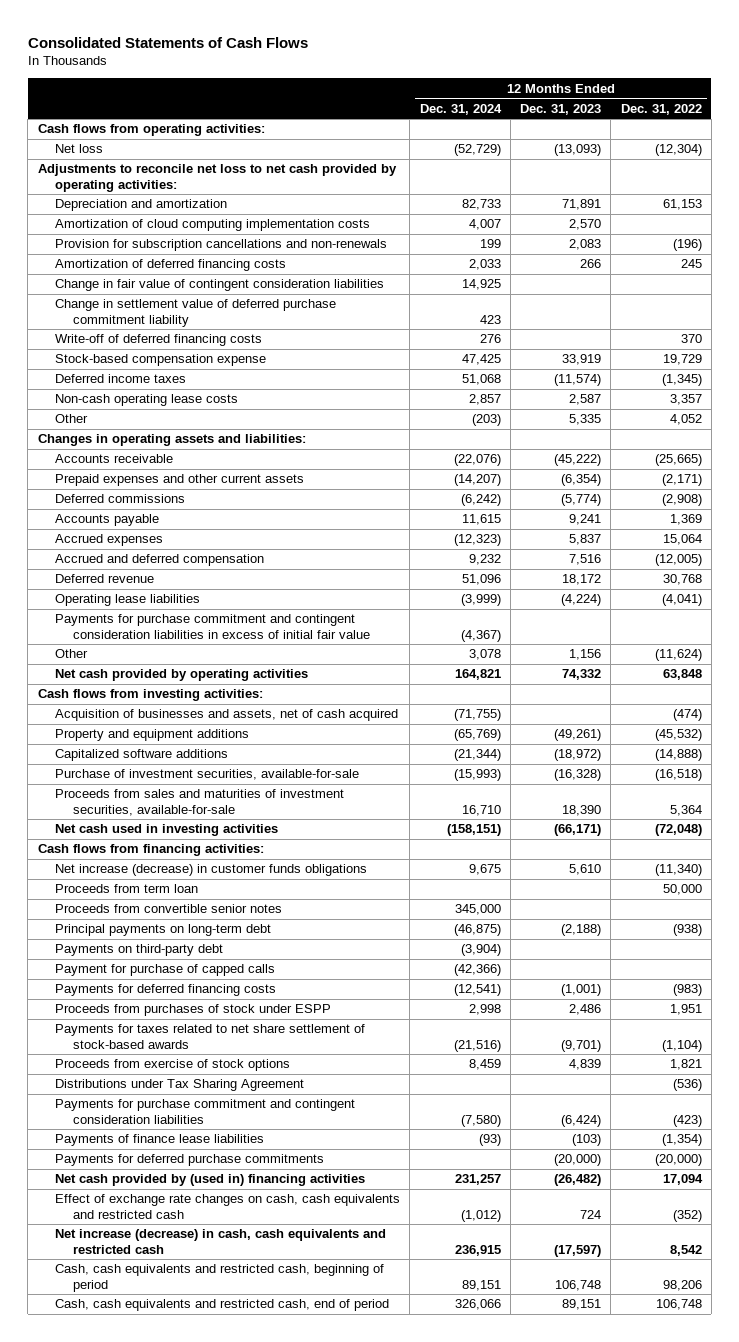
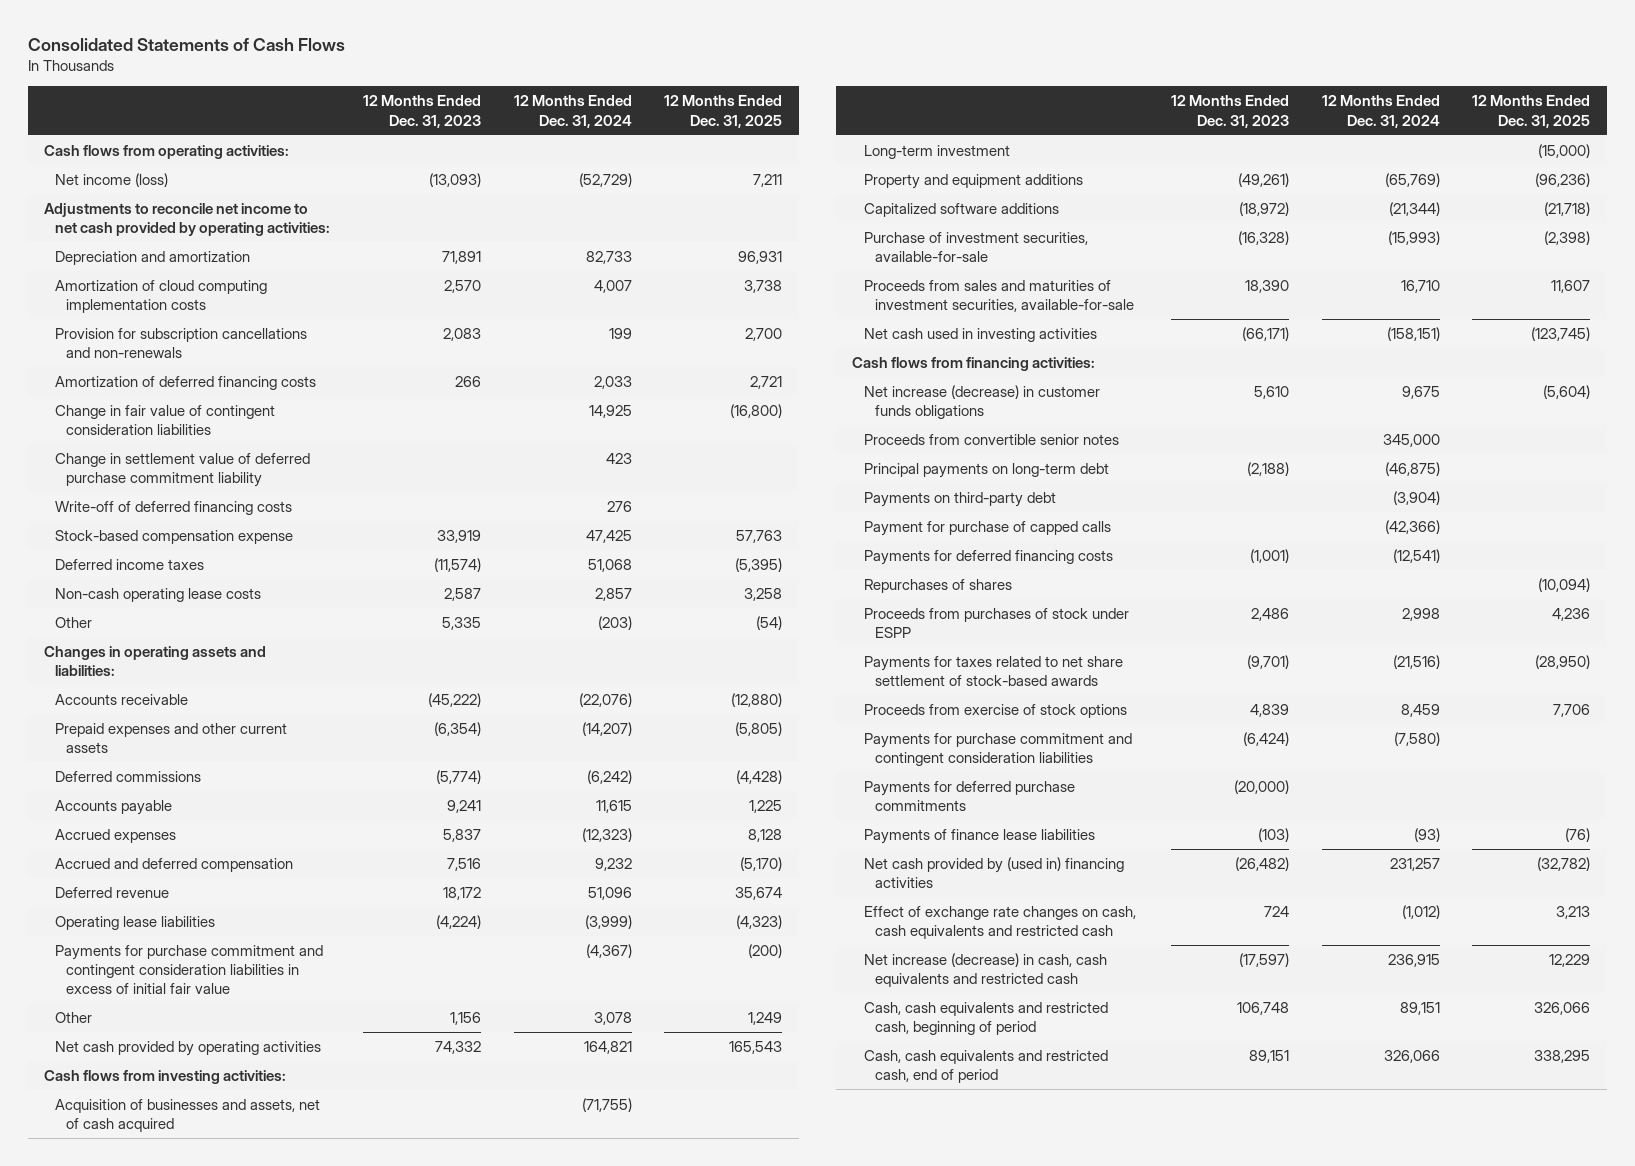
[620,103,702,115] Dec. 31, 2022 -> none
none -> [664,95,783,128] 12 Months Ended Dec. 31, 2025
[55,144,104,154] Net loss -> [55,172,169,187] Net income (loss)
[37,164,397,192] Adjustments to reconcile net loss to net cash provided by operating activities: -> [44,202,331,237] Adjustments to reconcile net income to net cash provided by operating activities:
none -> [863,144,1010,159] Long-term investment
[55,884,199,894] Proceeds from term loan -> none
none -> [863,578,1012,593] Repurchases of shares
[55,1079,305,1092] Distributions under Tax Sharing Agreement -> none
[55,1134,265,1147] Payments of finance lease liabilities -> [863,828,1095,844] Payments of finance lease liabilities

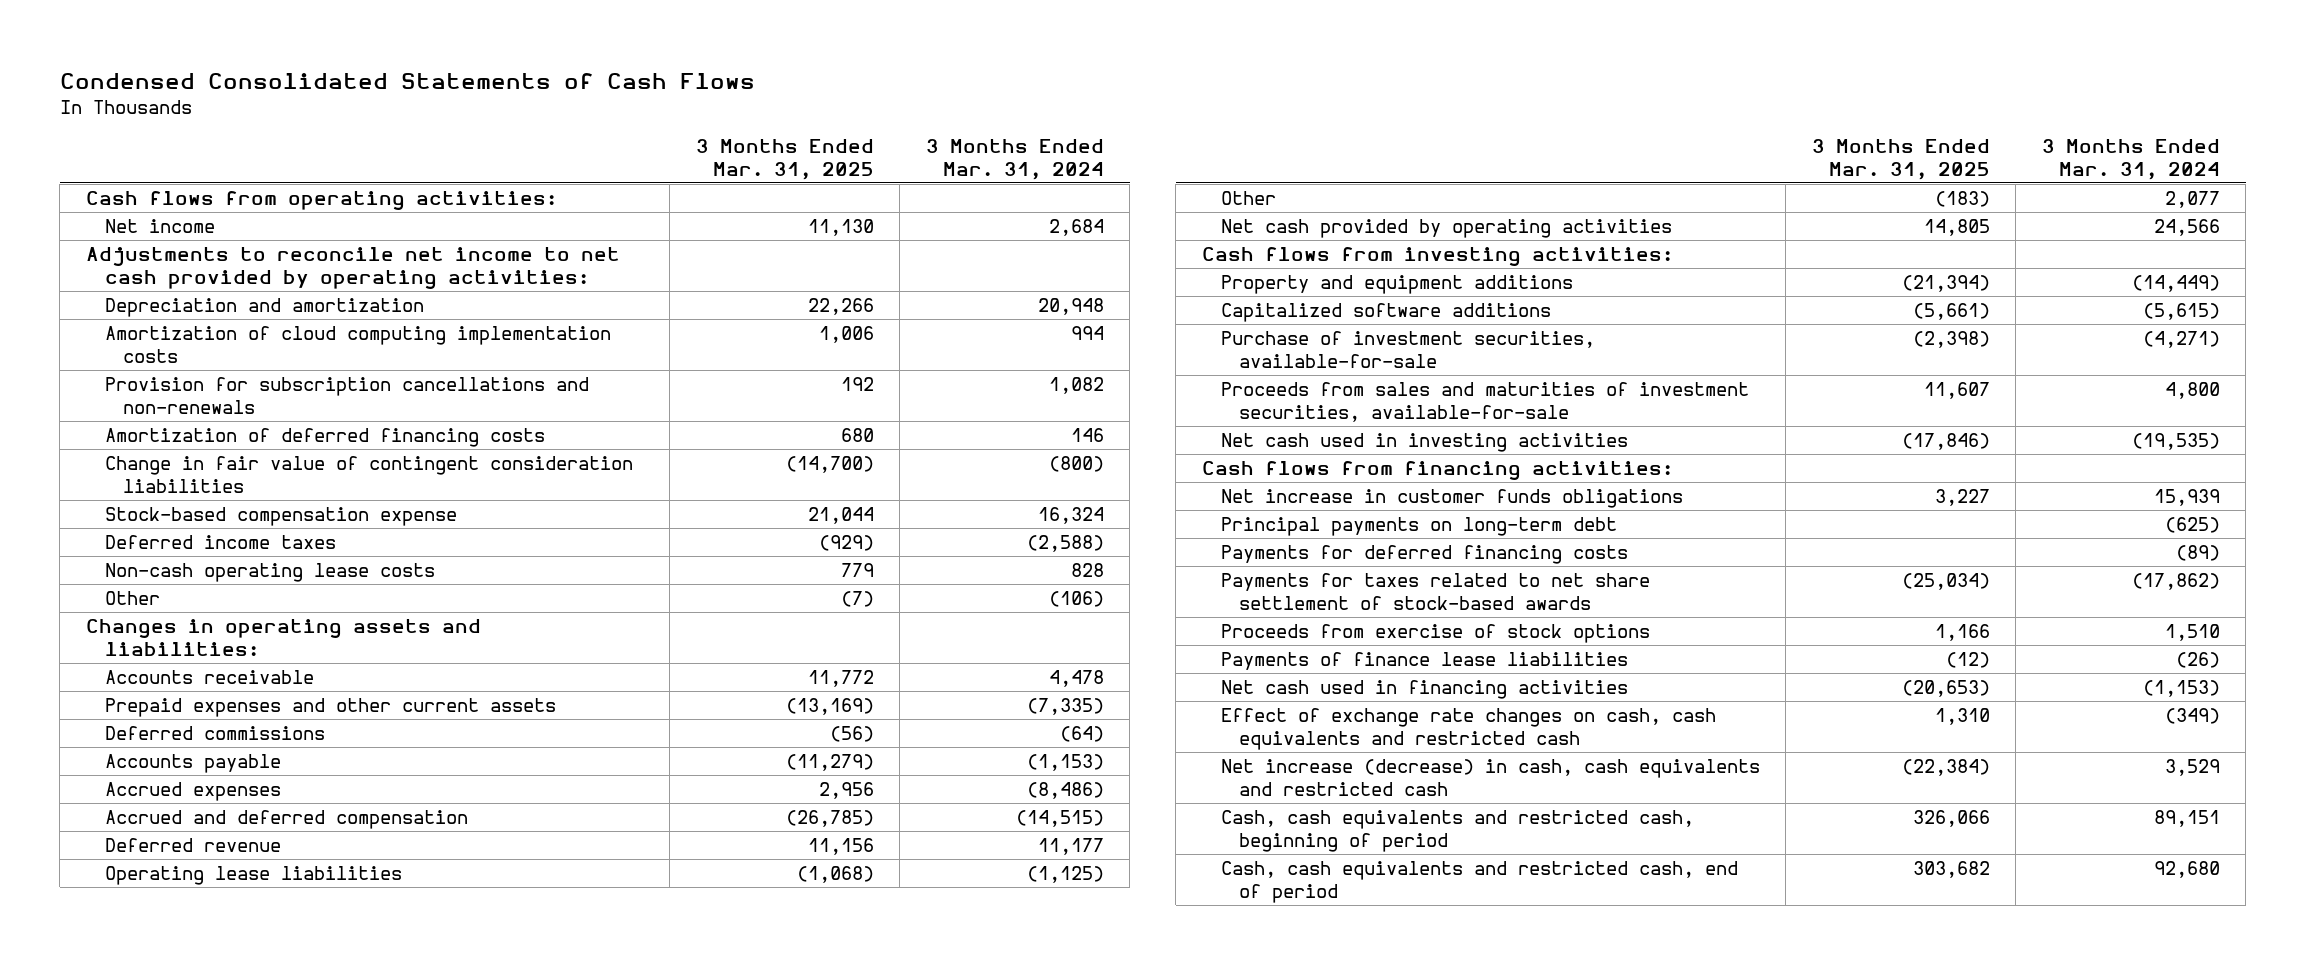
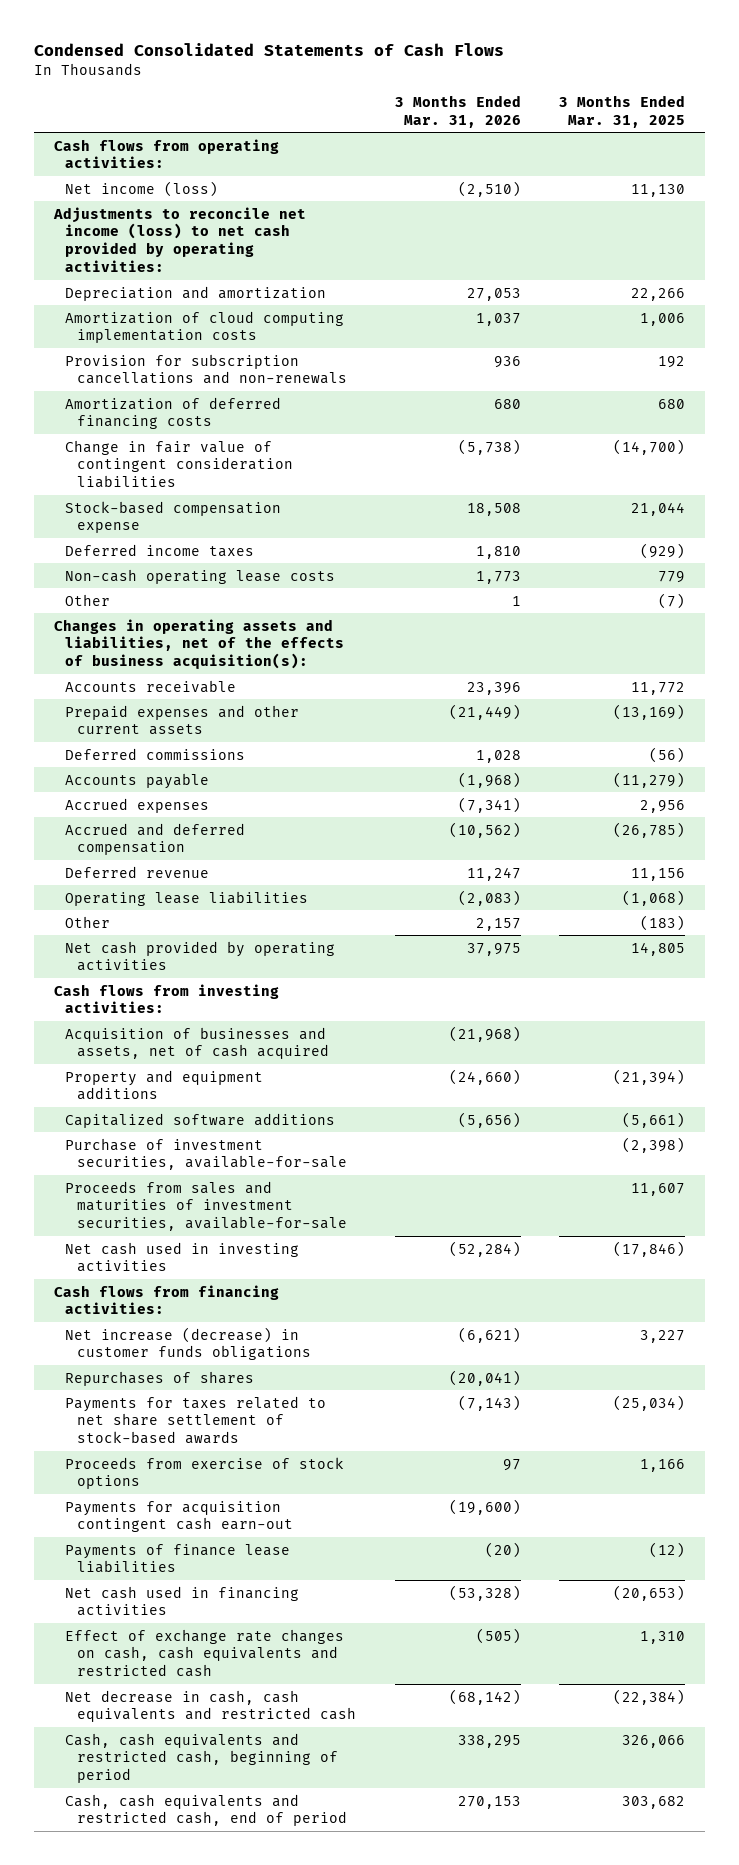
[925,138,1104,180] 3 Months Ended Mar. 31, 2024 -> none
none -> [394,94,521,128] 3 Months Ended Mar. 31, 2026
[104,218,215,233] Net income -> [65,180,219,197] Net income (loss)
[85,246,620,289] Adjustments to reconcile net income to net cash provided by operating activities: -> [52,206,306,273] Adjustments to reconcile net income (loss) to net cash provided by operating activities:
[85,618,481,656] Changes in operating assets and liabilities: -> [53,618,345,670] Changes in operating assets and liabilities, net of the effects of business acquisition(s):
none -> [65,1026,329,1060] Acquisition of businesses and assets, net of cash acquired
[1220,516,1617,536] Principal payments on long-term debt -> none
[1220,544,1628,564] Payments for deferred financing costs -> none
[1220,488,1683,508] Net increase in customer funds obligations -> [65,1326,311,1361] Net increase (decrease) in customer funds obligations
none -> [65,1370,255,1386] Repurchases of shares
none -> [65,1500,293,1533] Payments for acquisition contingent cash earn-out
[1220,758,1760,796] Net increase (decrease) in cash, cash equivalents and restricted cash -> [65,1689,356,1723] Net decrease in cash, cash equivalents and restricted cash

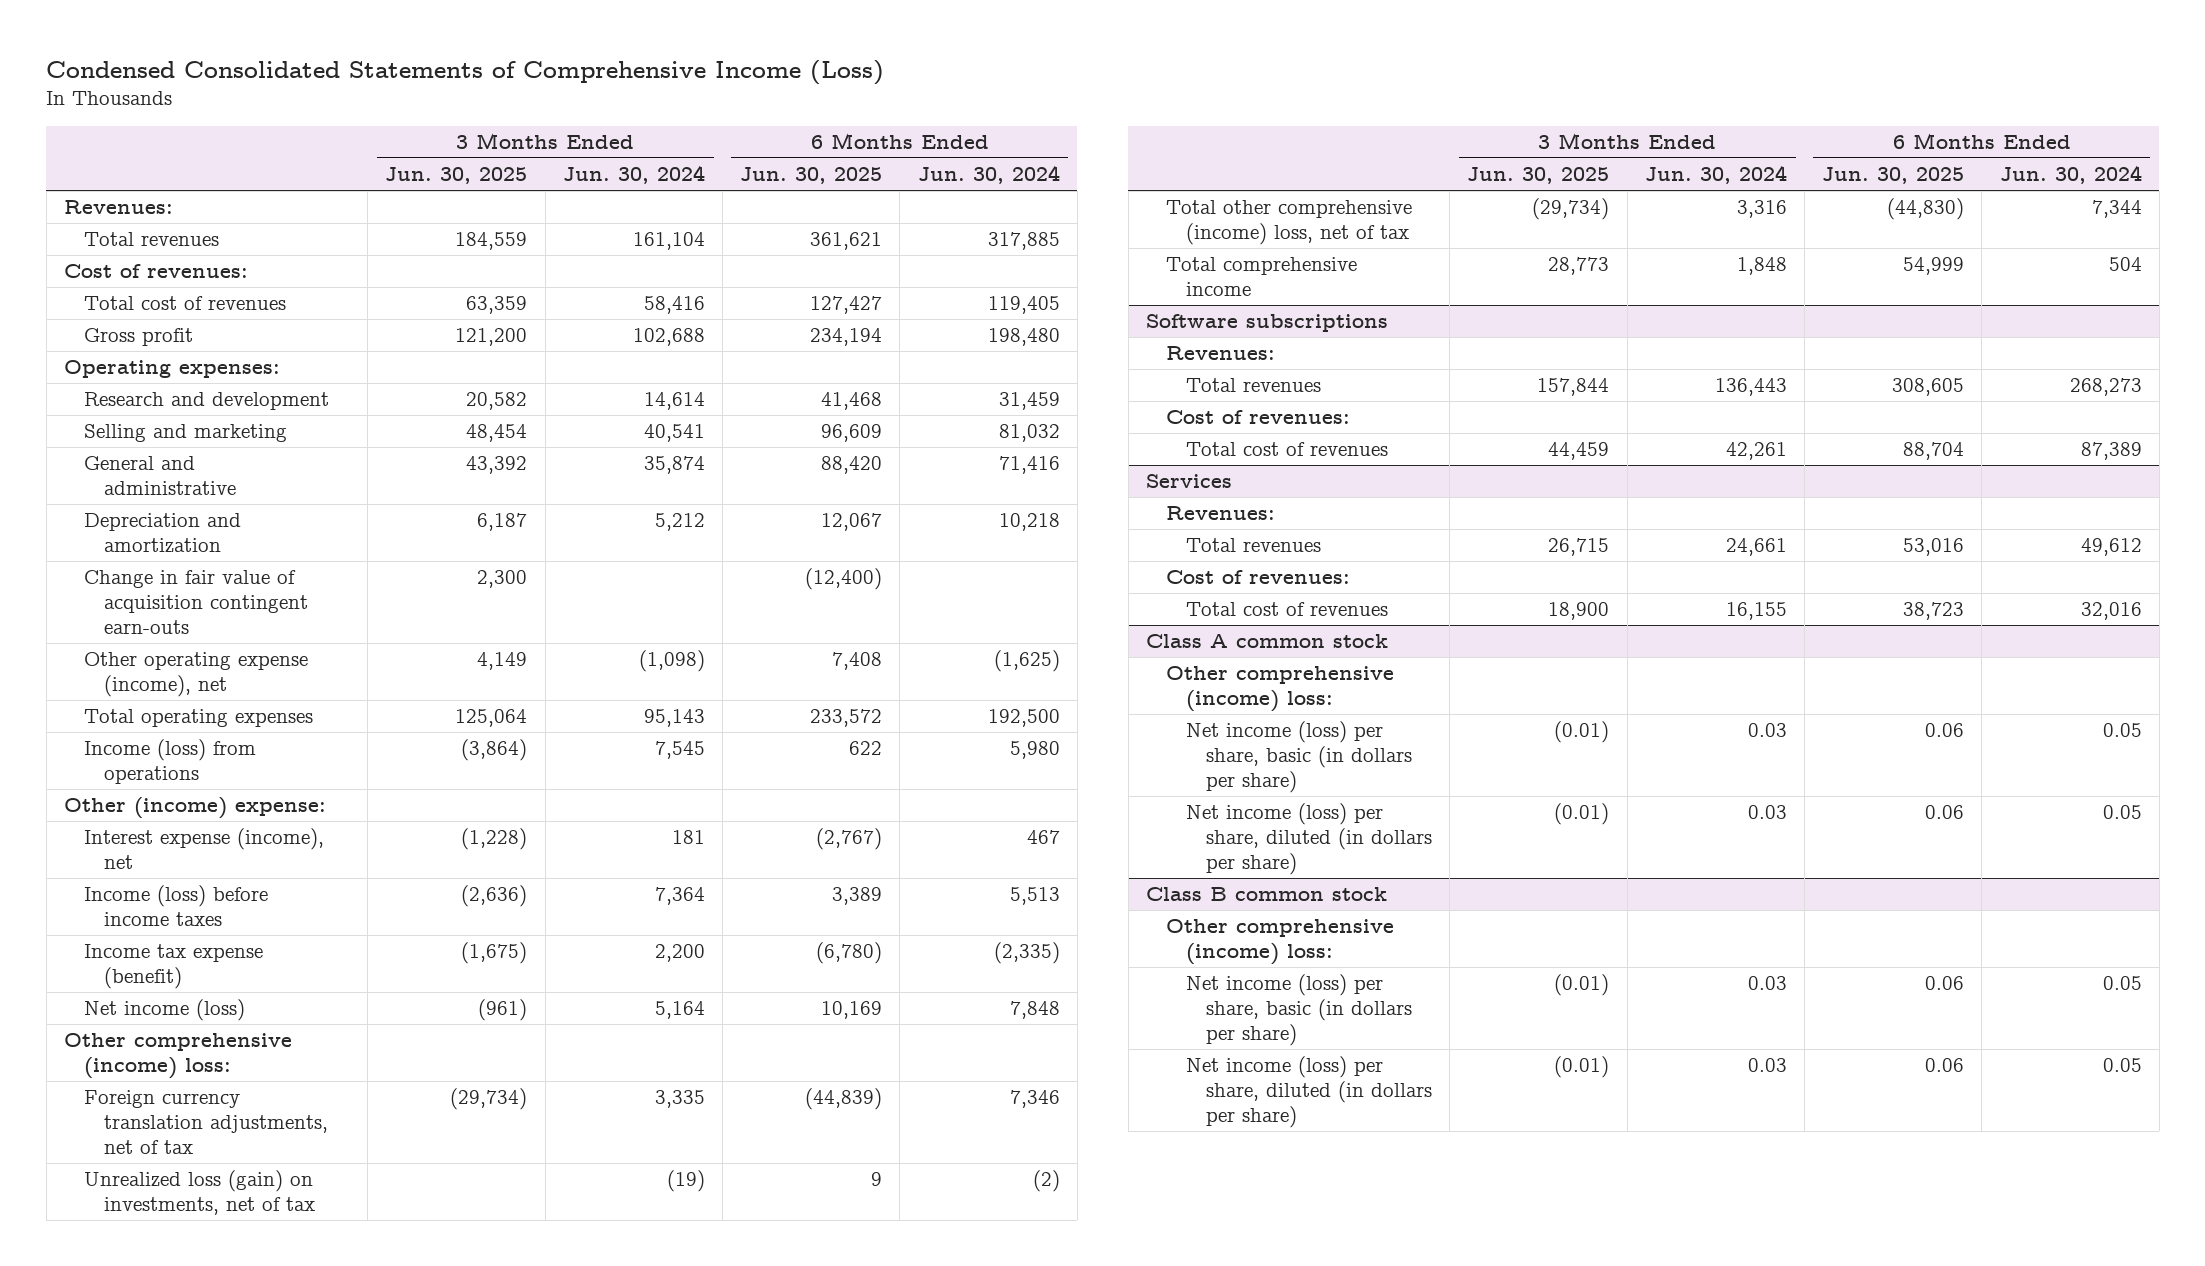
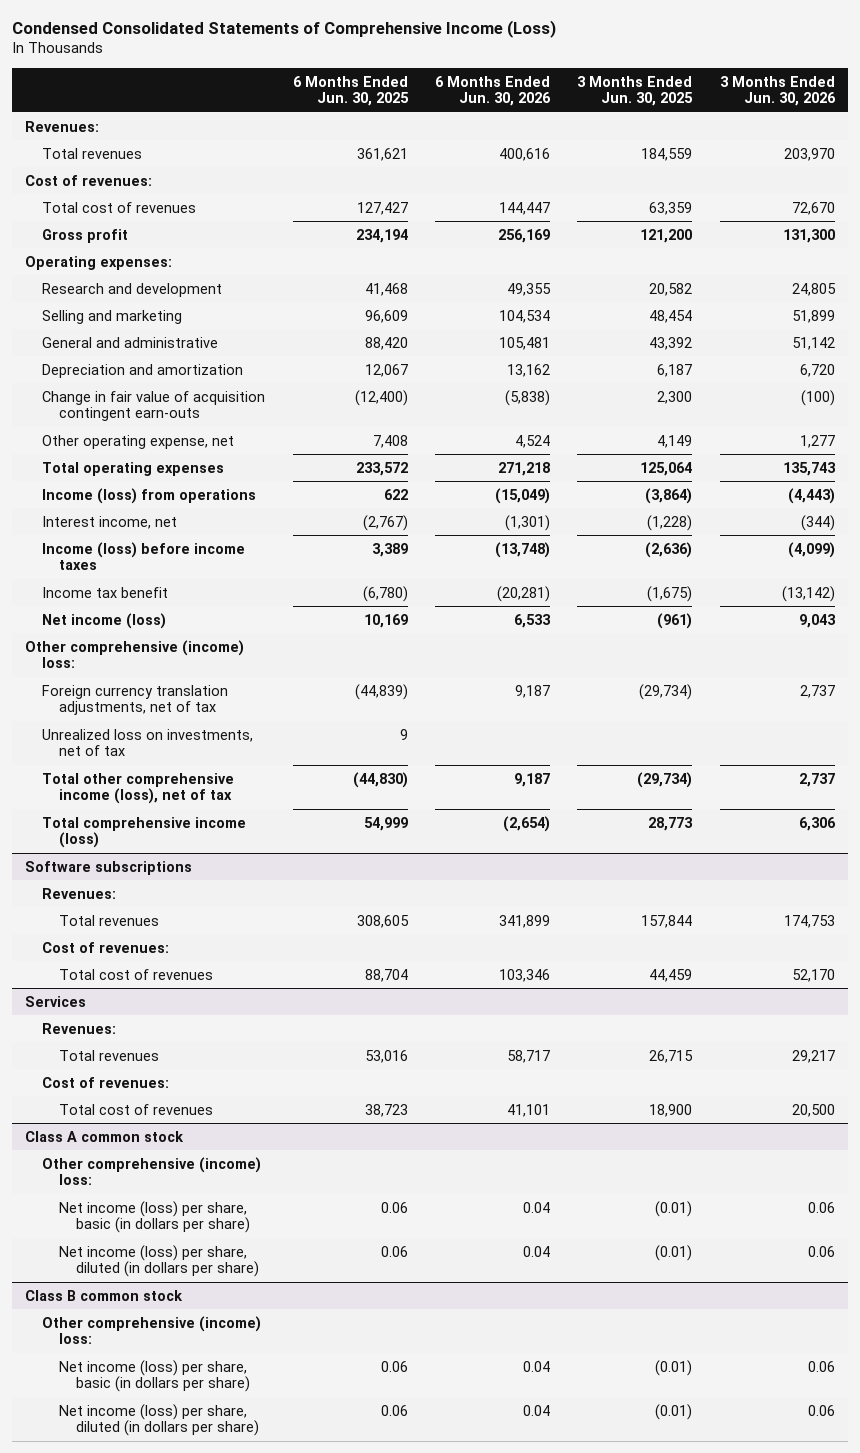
[562,165,705,185] Jun. 30, 2024 -> none
[917,165,1060,185] Jun. 30, 2024 -> none
none -> [435,75,552,107] 6 Months Ended Jun. 30, 2026
none -> [719,75,836,107] 3 Months Ended Jun. 30, 2026
[83,652,308,697] Other operating expense (income), net -> [42,434,235,449] Other operating expense, net
[63,797,326,820] Other (income) expense: -> none
[83,828,324,869] Interest expense (income), net -> [42,515,178,529] Interest income, net
[83,944,263,989] Income tax expense (benefit) -> [42,586,169,598] Income tax benefit
[83,1170,315,1215] Unrealized loss (gain) on investments, net of tax -> [42,728,254,757] Unrealized loss on investments, net of tax
[1165,200,1412,245] Total other comprehensive (income) loss, net of tax -> [42,772,235,805] Total other comprehensive income (loss), net of tax
[1165,257,1357,296] Total comprehensive income -> [42,816,247,849] Total comprehensive income (loss)

